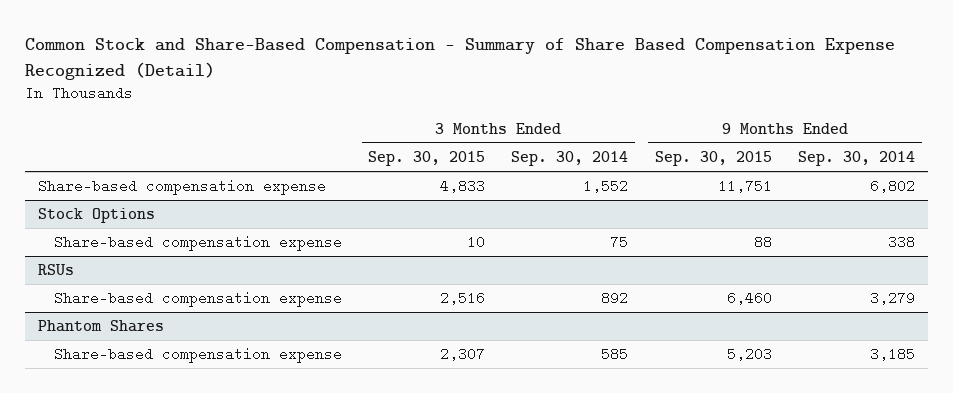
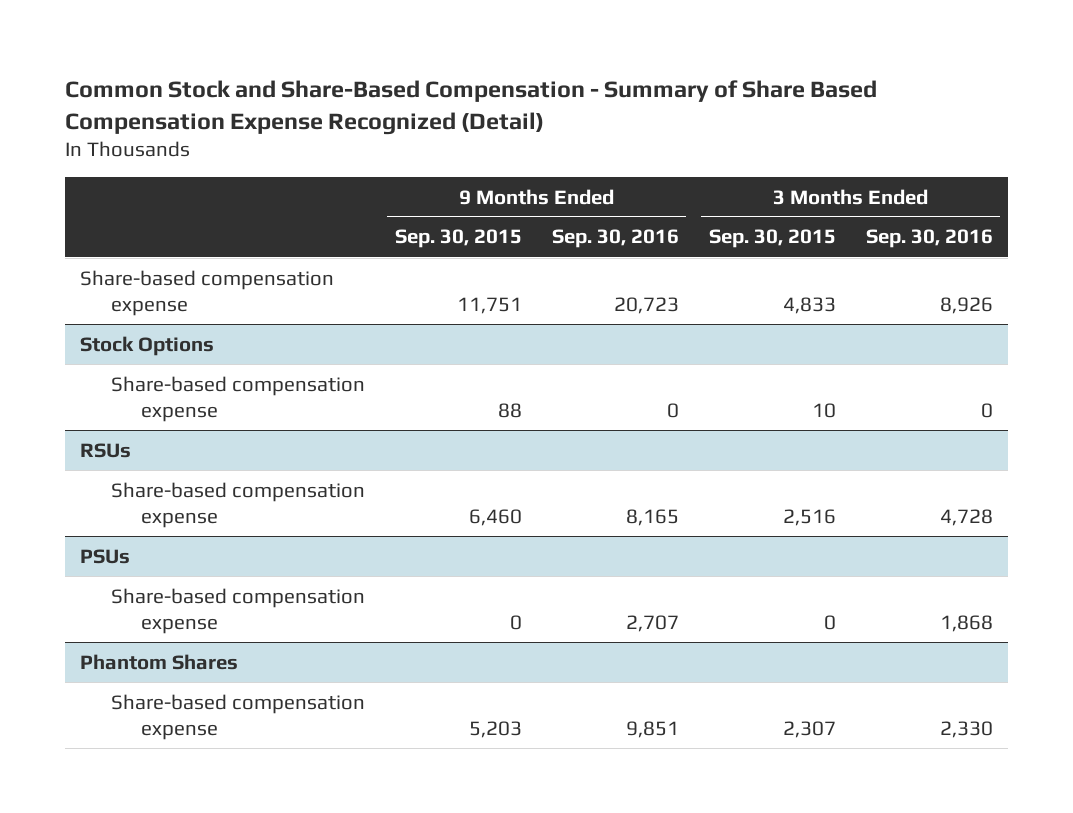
[511,150,629,166] Sep. 30, 2014 -> none
[797,150,915,166] Sep. 30, 2014 -> none
none -> [551,229,679,249] Sep. 30, 2016
none -> [865,229,993,249] Sep. 30, 2016
none -> [80,548,131,564] PSUs
none -> [110,587,365,634] Share-based compensation expense

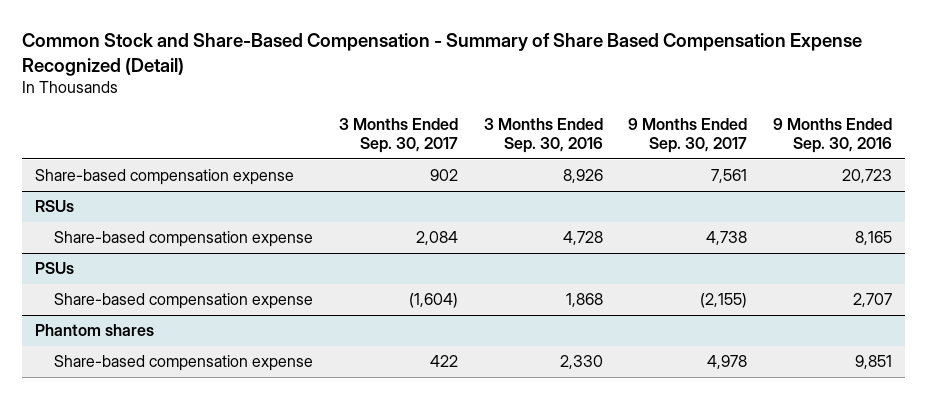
[394,229,522,249] Sep. 30, 2015 -> none
[708,229,836,249] Sep. 30, 2015 -> none
none -> [339,118,459,154] 3 Months Ended Sep. 30, 2017
none -> [628,118,748,154] 9 Months Ended Sep. 30, 2017
[80,335,215,356] Stock Options -> none
[110,375,365,422] Share-based compensation expense -> none
[80,653,239,670] Phantom Shares -> [35,324,155,337] Phantom shares

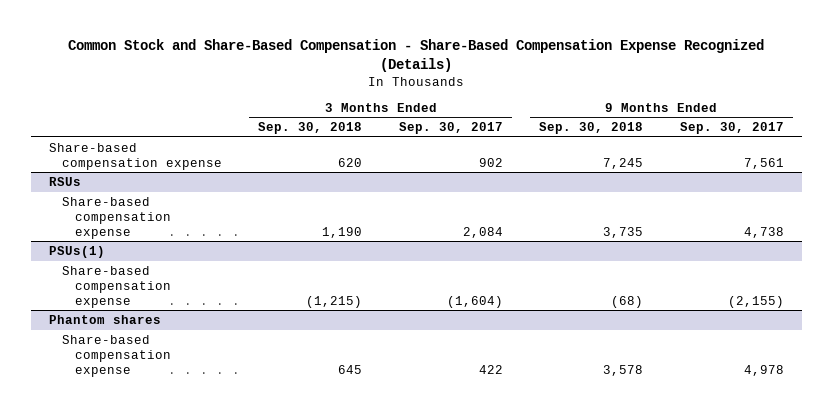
[22,33,863,76] Common Stock and Share-Based Compensation - Summary of Share Based Compensation Expense Recognized (Detail) -> [68,39,765,73] Common Stock and Share-Based Compensation - Share-Based Compensation Expense Recognized (Details)
[483,118,603,154] 3 Months Ended Sep. 30, 2016 -> none
[773,118,893,154] 9 Months Ended Sep. 30, 2016 -> none
none -> [258,122,363,135] Sep. 30, 2018
none -> [539,122,644,135] Sep. 30, 2018
[35,262,75,275] PSUs -> [49,245,106,258] PSUs(1)

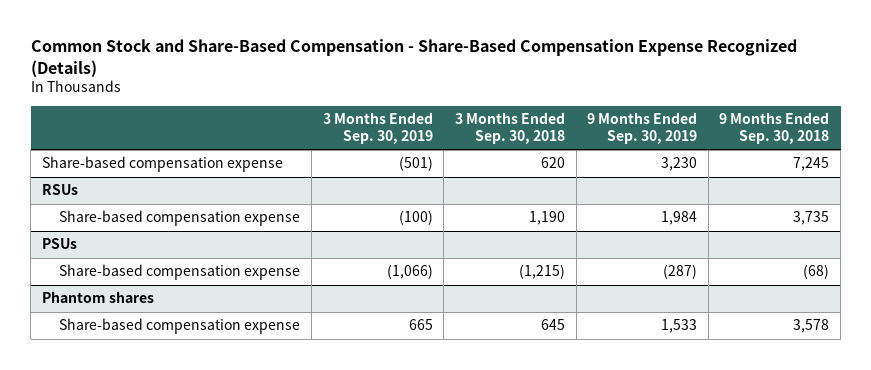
[398,122,503,135] Sep. 30, 2017 -> none
[679,122,784,135] Sep. 30, 2017 -> none
none -> [322,112,433,144] 3 Months Ended Sep. 30, 2019
none -> [587,112,698,144] 9 Months Ended Sep. 30, 2019
[49,245,106,258] PSUs(1) -> [41,238,77,250] PSUs

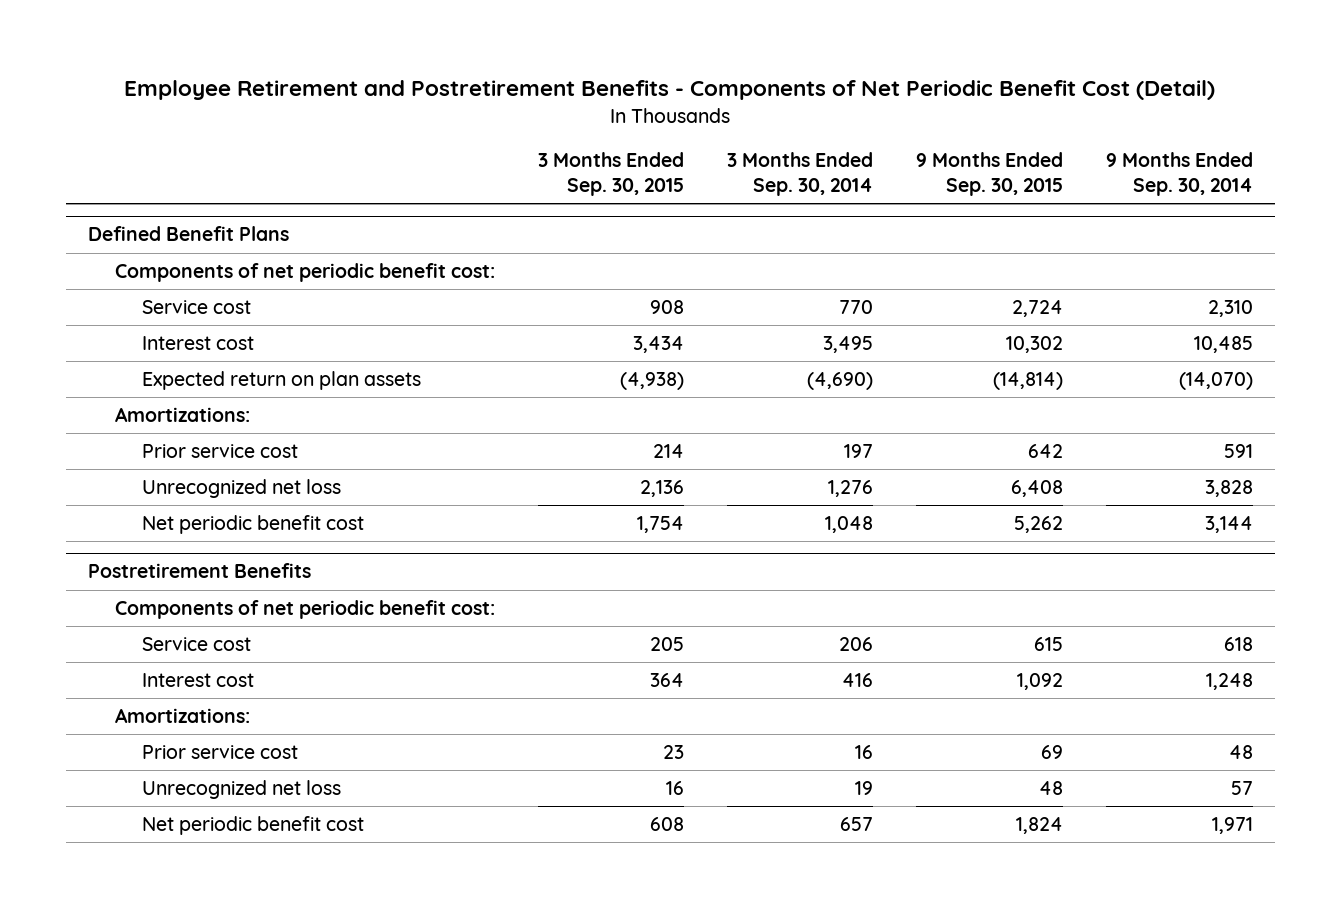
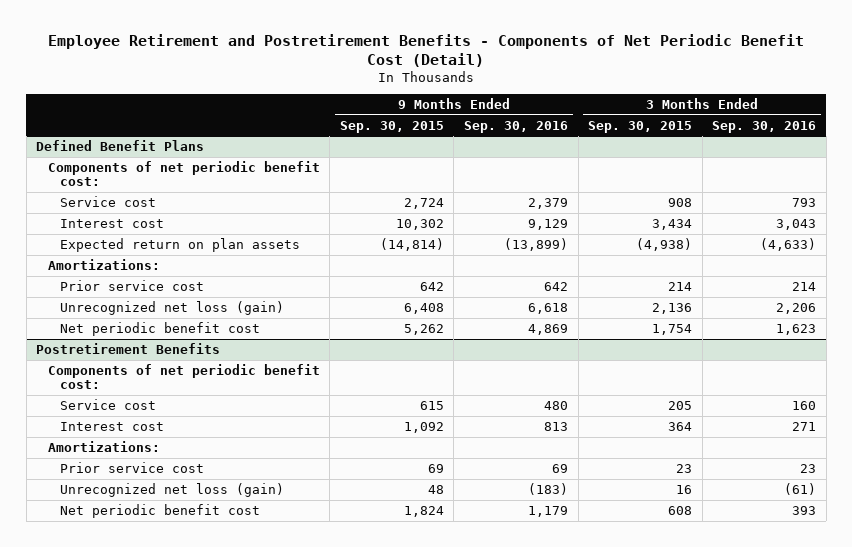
[726,152,873,196] 3 Months Ended Sep. 30, 2014 -> none
[1106,152,1254,196] 9 Months Ended Sep. 30, 2014 -> none
none -> [463,120,568,133] Sep. 30, 2016
none -> [712,120,817,133] Sep. 30, 2016
[141,479,341,499] Unrecognized net loss -> [59,300,284,315] Unrecognized net loss (gain)
[141,780,341,800] Unrecognized net loss -> [59,482,284,497] Unrecognized net loss (gain)

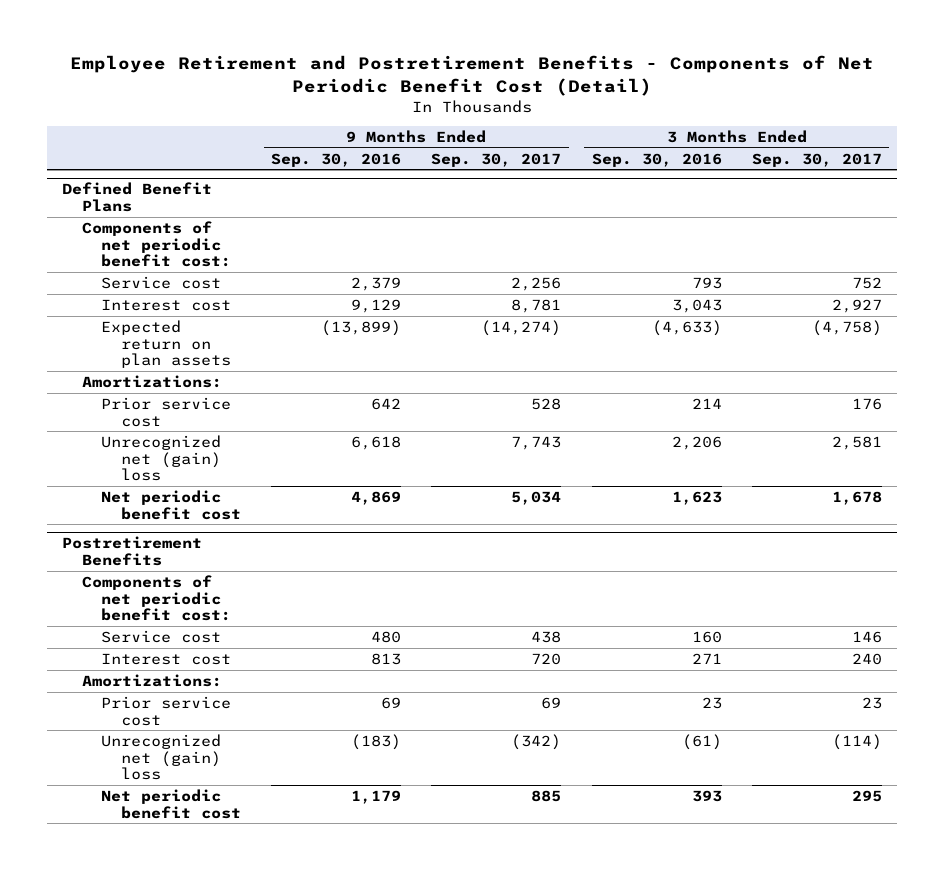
[339,120,444,133] Sep. 30, 2015 -> none
[588,120,693,133] Sep. 30, 2015 -> none
none -> [431,152,562,167] Sep. 30, 2017
none -> [751,152,882,167] Sep. 30, 2017
[59,300,284,315] Unrecognized net loss (gain) -> [101,434,222,482] Unrecognized net (gain) loss
[59,482,284,497] Unrecognized net loss (gain) -> [101,733,222,781] Unrecognized net (gain) loss

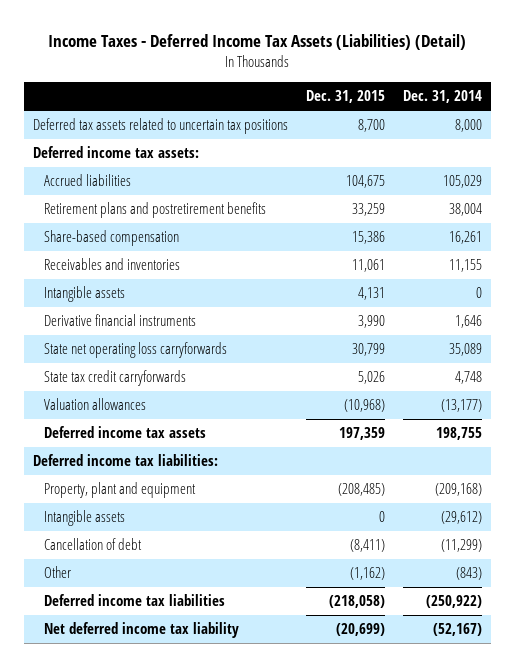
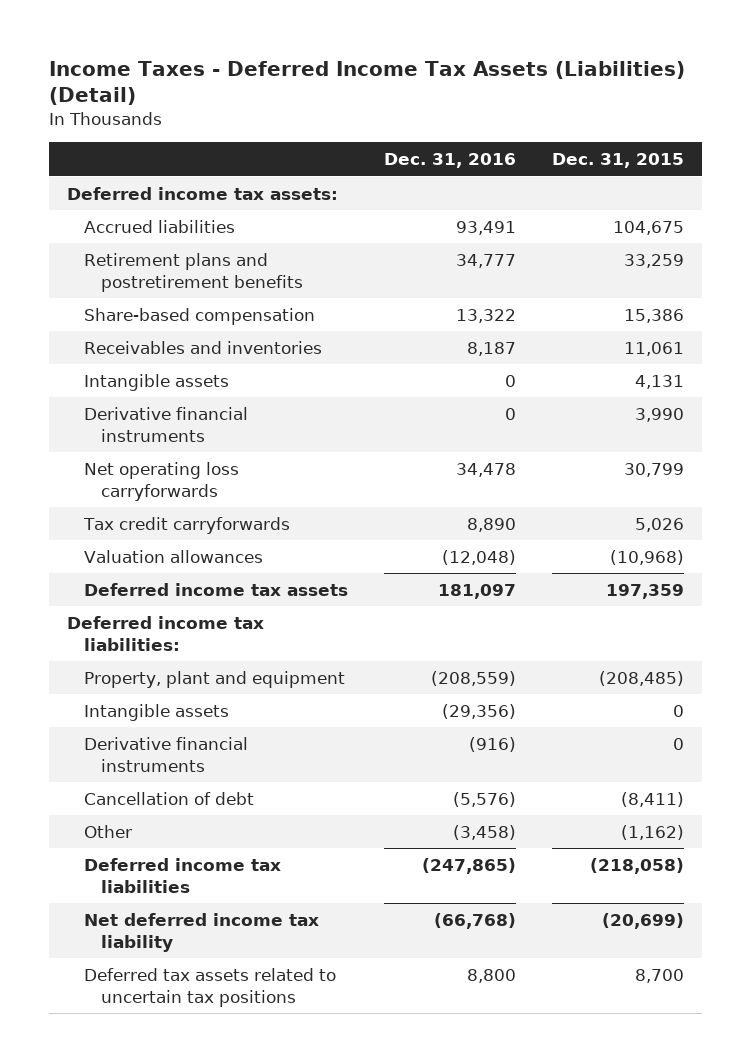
[402,90,482,104] Dec. 31, 2014 -> none
none -> [383,153,516,169] Dec. 31, 2016
[44,342,228,359] State net operating loss carryforwards -> [83,461,239,501] Net operating loss carryforwards
[44,370,187,387] State tax credit carryforwards -> [82,516,290,534] Tax credit carryforwards
none -> [83,736,248,772] Derivative financial instruments
[33,118,289,135] Deferred tax assets related to uncertain tax positions -> [83,967,336,1007] Deferred tax assets related to uncertain tax positions

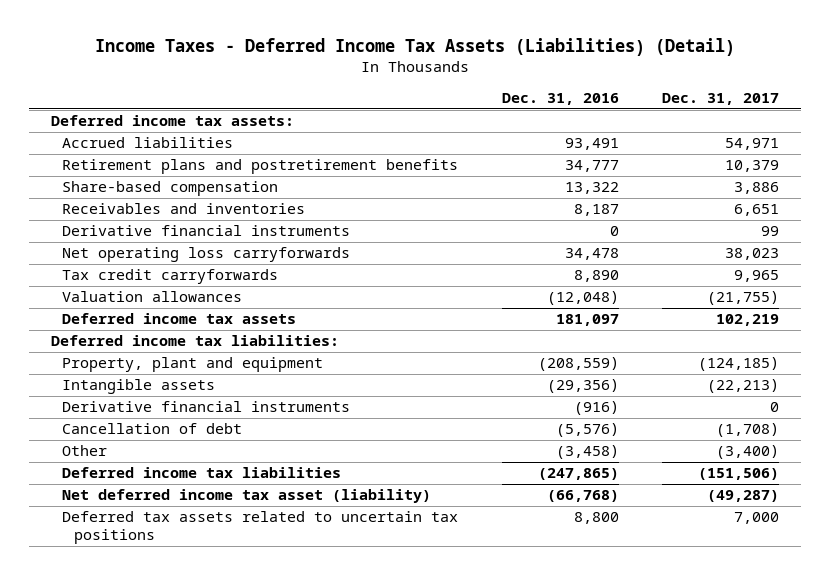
[551,153,684,169] Dec. 31, 2015 -> none
none -> [662,93,780,106] Dec. 31, 2017
[83,373,229,391] Intangible assets -> none
[83,912,319,952] Net deferred income tax liability -> [62,489,432,504] Net deferred income tax asset (liability)

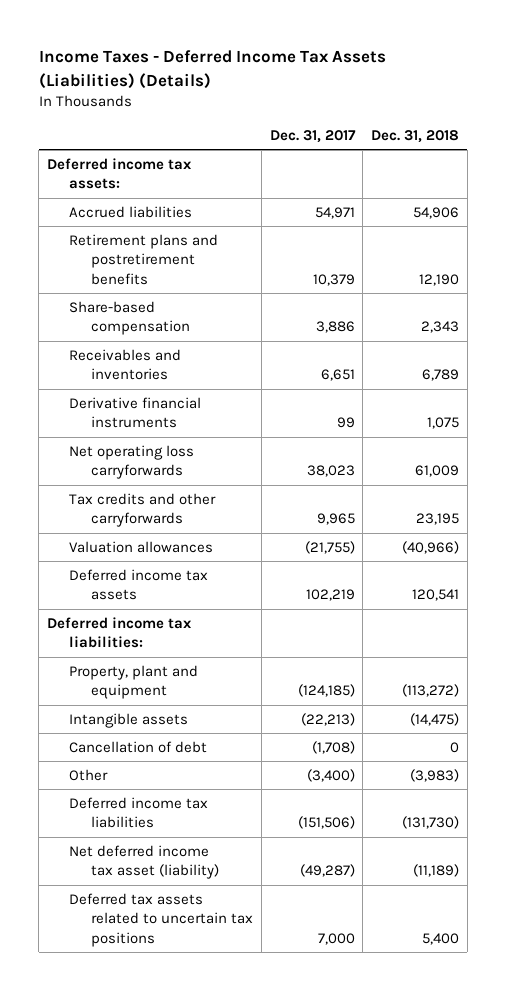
[94,37,735,56] Income Taxes - Deferred Income Tax Assets (Liabilities) (Detail) -> [38,50,386,89] Income Taxes - Deferred Income Tax Assets (Liabilities) (Details)
[501,93,619,106] Dec. 31, 2016 -> none
none -> [370,129,459,143] Dec. 31, 2018
[62,269,279,285] Tax credit carryforwards -> [69,492,217,528] Tax credits and other carryforwards
[62,401,351,413] Derivative financial instruments -> none

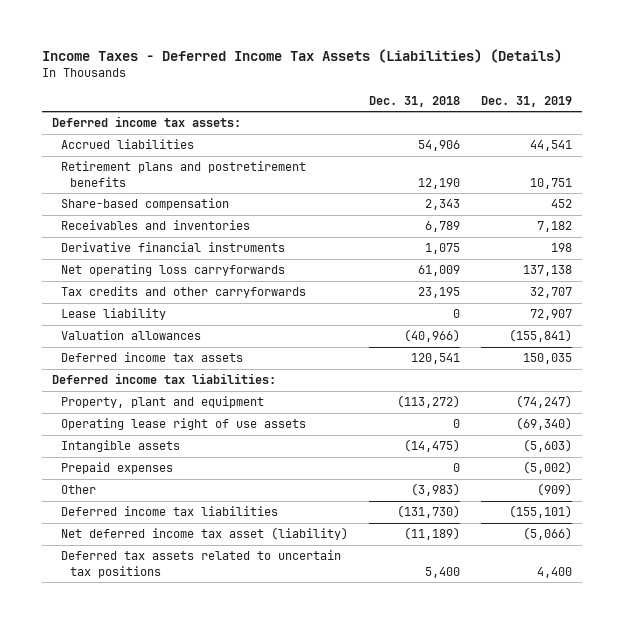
[269,129,356,143] Dec. 31, 2017 -> none
none -> [480,95,572,107] Dec. 31, 2019
none -> [61,308,167,321] Lease liability
none -> [61,418,307,431] Operating lease right of use assets
[69,740,208,753] Cancellation of debt -> none
none -> [61,462,174,475] Prepaid expenses

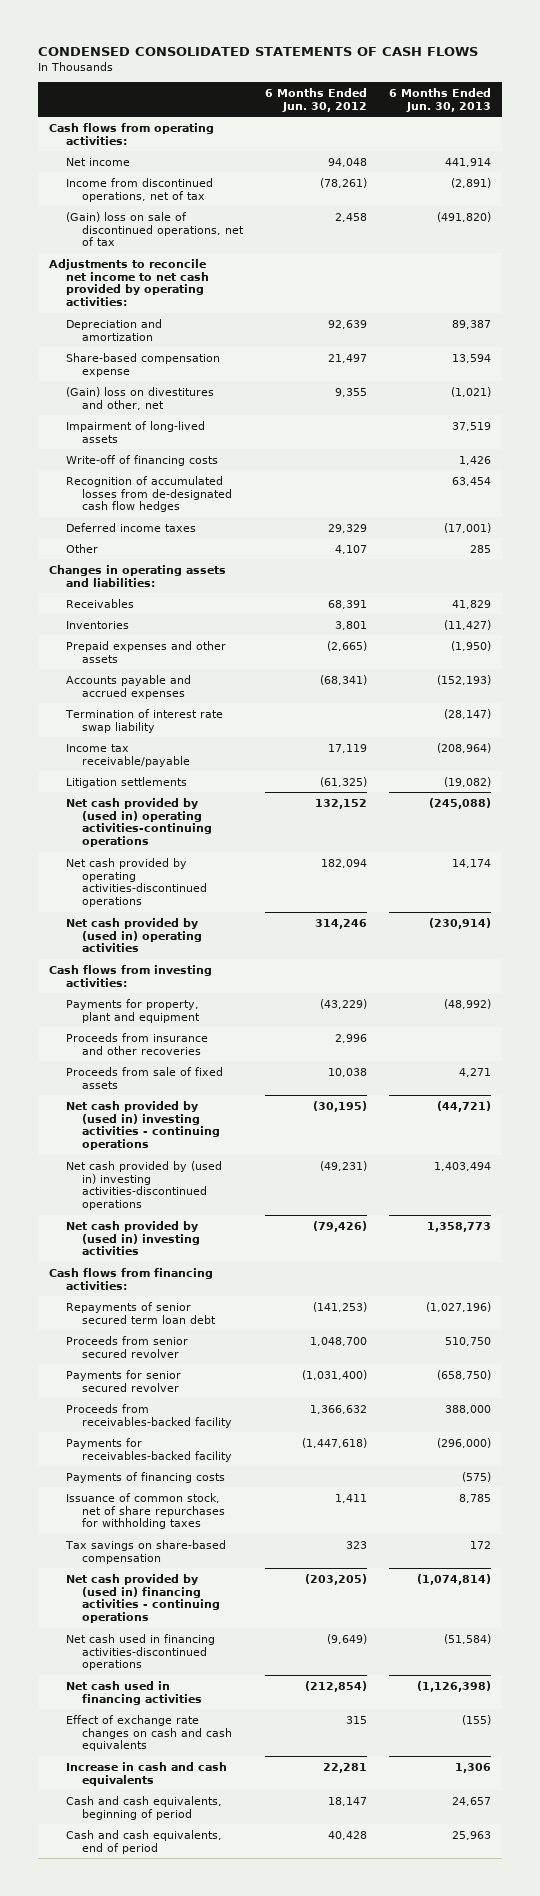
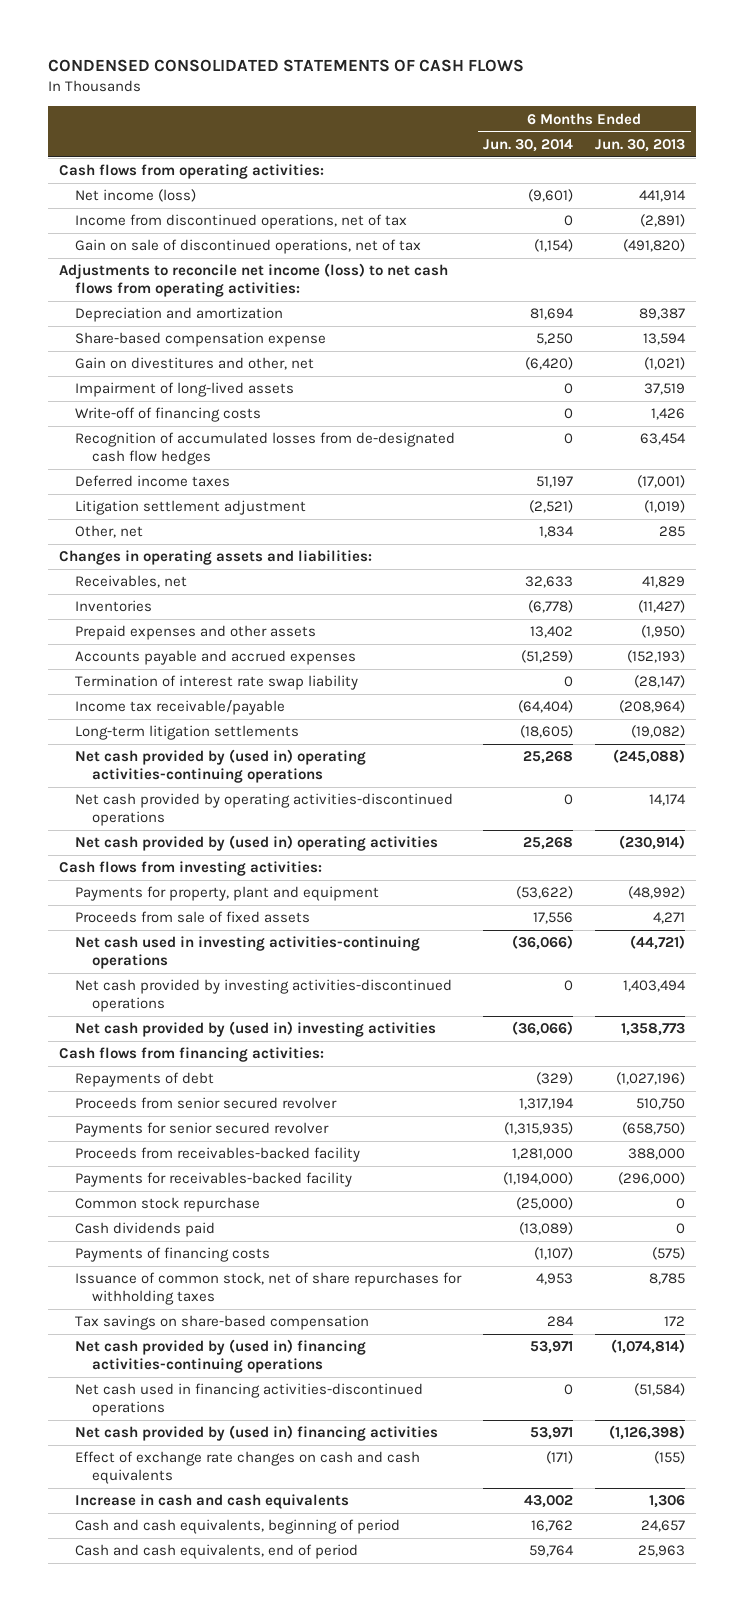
[265,87,368,112] 6 Months Ended Jun. 30, 2012 -> none
none -> [483,138,574,152] Jun. 30, 2014
[65,157,130,166] Net income -> [75,189,197,203] Net income (loss)
[65,211,245,247] (Gain) loss on sale of discontinued operations, net of tax -> [75,239,422,255] Gain on sale of discontinued operations, net of tax
[49,258,209,307] Adjustments to reconcile net income to net cash provided by operating activities: -> [58,263,448,297] Adjustments to reconcile net income (loss) to net cash flows from operating activities:
[65,386,214,410] (Gain) loss on divestitures and other, net -> [75,357,315,371] Gain on divestitures and other, net
none -> [75,500,307,516] Litigation settlement adjustment
[65,543,98,553] Other -> [75,525,144,539] Other, net
[65,598,134,608] Receivables -> [75,575,188,589] Receivables, net
[65,776,187,788] Litigation settlements -> [75,725,300,741] Long-term litigation settlements
[65,1032,208,1055] Proceeds from insurance and other recoveries -> none
[65,1100,221,1151] Net cash provided by (used in) investing activities - continuing operations -> [75,936,421,969] Net cash used in investing activities-continuing operations
[65,1160,222,1211] Net cash provided by (used in) investing activities-discontinued operations -> [75,979,453,1012] Net cash provided by investing activities-discontinued operations
[65,1301,217,1324] Repayments of senior secured term loan debt -> [75,1072,215,1088] Repayments of debt
none -> [75,1197,261,1213] Common stock repurchase
none -> [75,1222,216,1238] Cash dividends paid
[65,1573,221,1624] Net cash provided by (used in) financing activities - continuing operations -> [75,1339,367,1373] Net cash provided by (used in) financing activities-continuing operations
[65,1680,203,1705] Net cash used in financing activities -> [75,1425,439,1442] Net cash provided by (used in) financing activities

